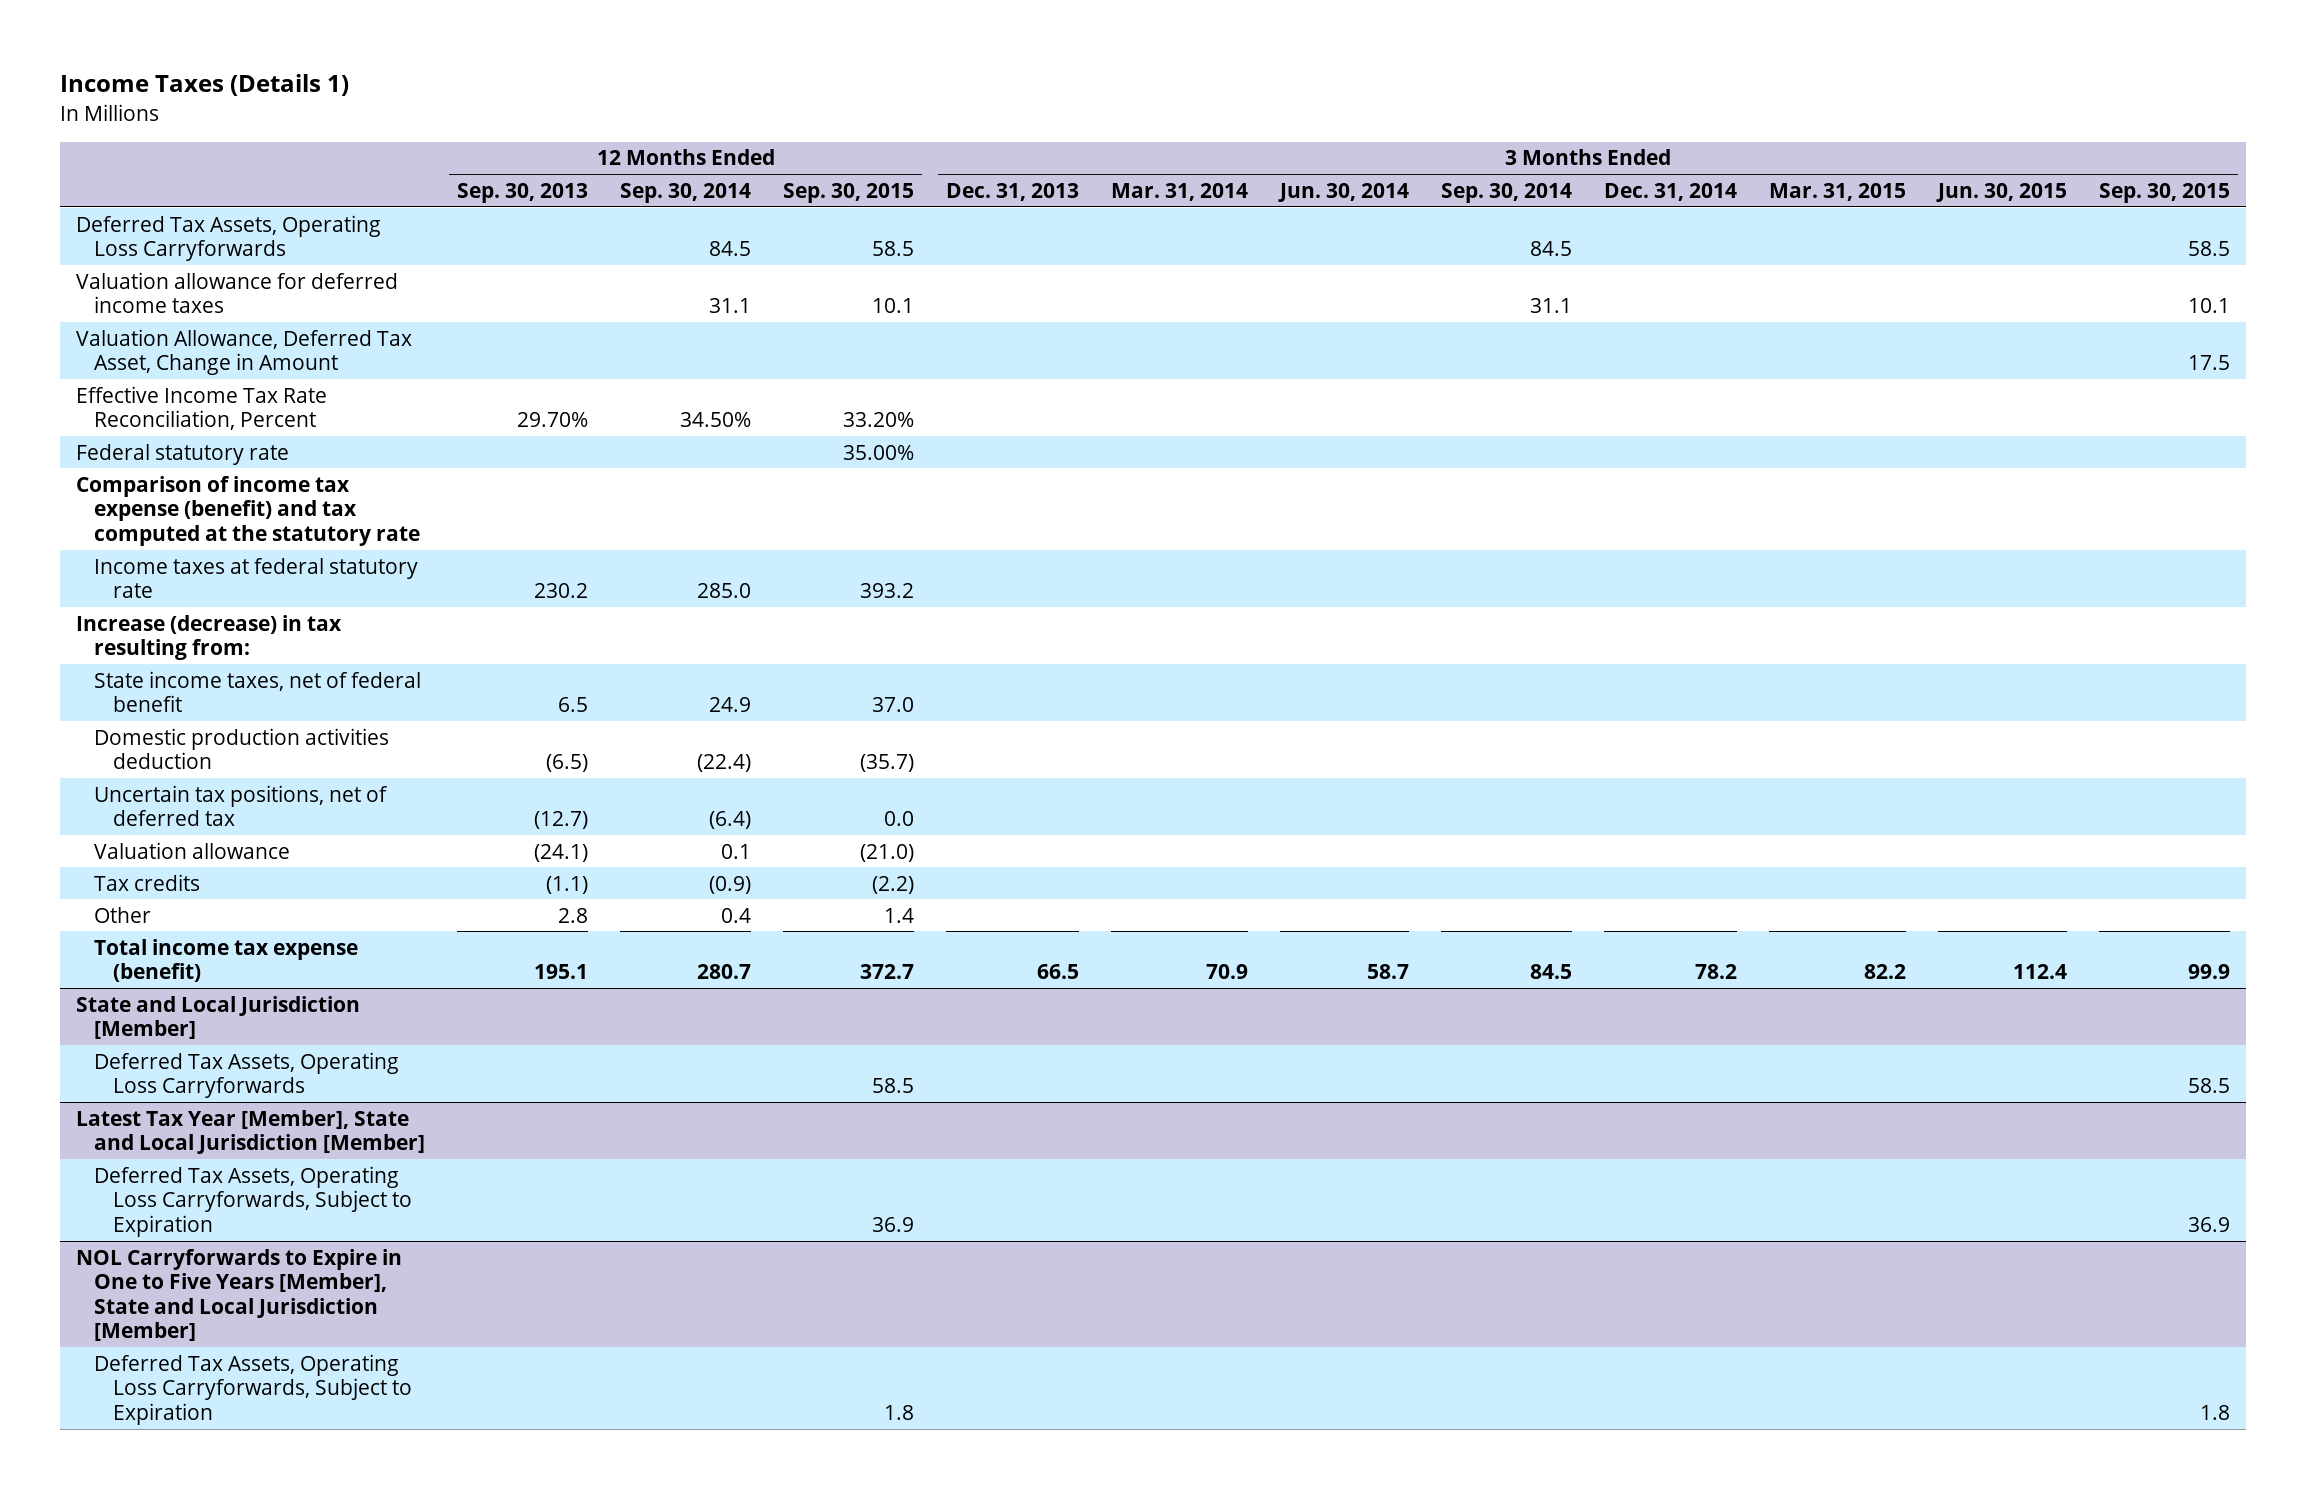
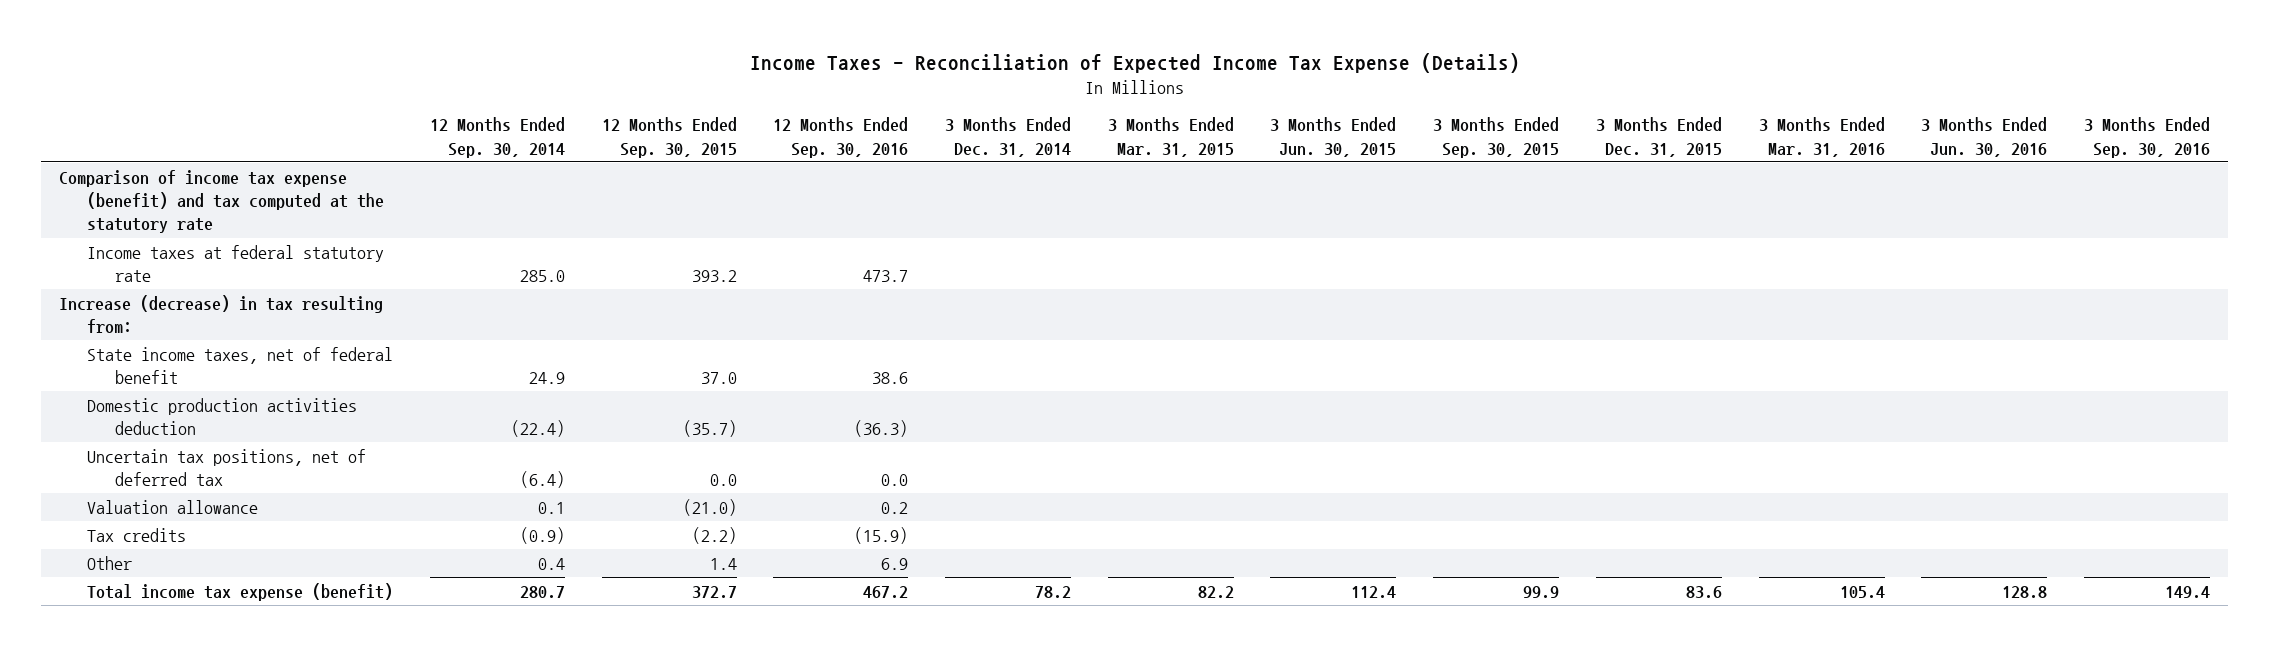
[59,74,349,97] Income Taxes (Details 1) -> [749,52,1520,73] Income Taxes - Reconciliation of Expected Income Tax Expense (Details)
[457,182,589,203] Sep. 30, 2013 -> none
[946,182,1080,201] Dec. 31, 2013 -> none
[1111,182,1249,201] Mar. 31, 2014 -> none
[1278,182,1410,202] Jun. 30, 2014 -> none
[1441,182,1573,203] Sep. 30, 2014 -> none
none -> [773,117,909,158] 12 Months Ended Sep. 30, 2016
none -> [1595,117,1722,157] 3 Months Ended Dec. 31, 2015
none -> [1758,117,1885,157] 3 Months Ended Mar. 31, 2016
none -> [1921,117,2048,157] 3 Months Ended Jun. 30, 2016
none -> [2083,117,2210,158] 3 Months Ended Sep. 30, 2016
[75,214,381,262] Deferred Tax Assets, Operating Loss Carryforwards -> none
[75,271,398,314] Valuation allowance for deferred income taxes -> none
[75,328,412,376] Valuation Allowance, Deferred Tax Asset, Change in Amount -> none
[75,385,327,431] Effective Income Tax Rate Reconciliation, Percent -> none
[75,443,289,465] Federal statutory rate -> none
[75,995,360,1040] State and Local Jurisdiction [Member] -> none
[94,1051,400,1099] Deferred Tax Assets, Operating Loss Carryforwards -> none
[75,1109,426,1155] Latest Tax Year [Member], State and Local Jurisdiction [Member] -> none
[94,1165,412,1237] Deferred Tax Assets, Operating Loss Carryforwards, Subject to Expiration -> none
[75,1248,402,1342] NOL Carryforwards to Expire in One to Five Years [Member], State and Local Jurisdiction [Member] -> none
[94,1353,412,1425] Deferred Tax Assets, Operating Loss Carryforwards, Subject to Expiration -> none

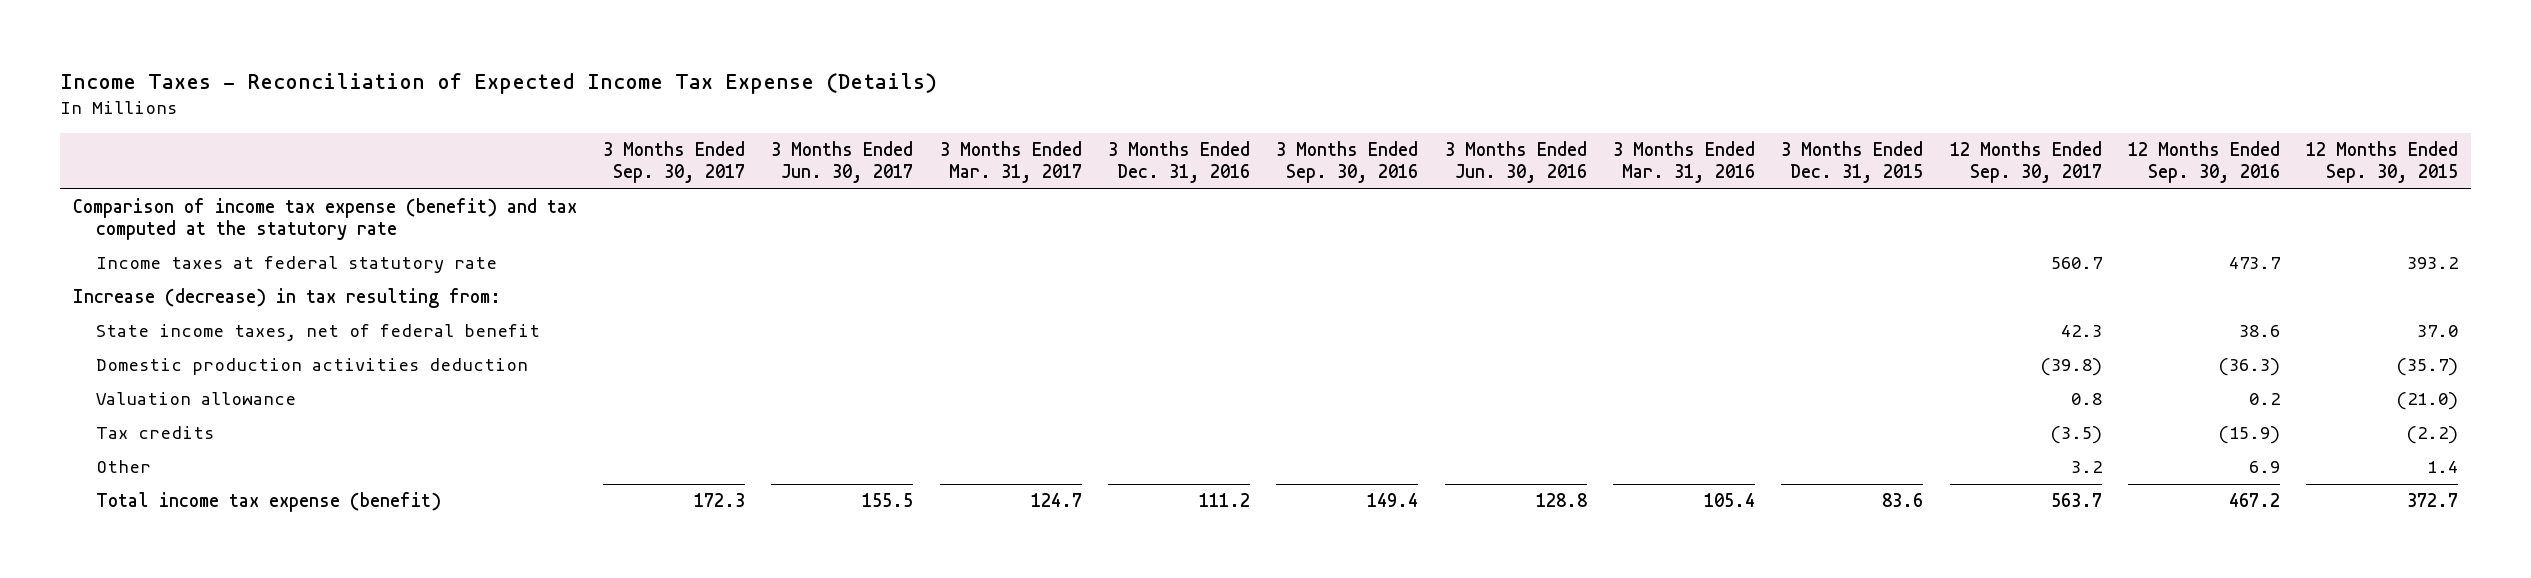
[429,117,565,158] 12 Months Ended Sep. 30, 2014 -> none
[945,117,1072,157] 3 Months Ended Dec. 31, 2014 -> none
[1107,117,1234,157] 3 Months Ended Mar. 31, 2015 -> none
[1270,117,1397,157] 3 Months Ended Jun. 30, 2015 -> none
[1433,117,1560,158] 3 Months Ended Sep. 30, 2015 -> none
none -> [603,141,746,184] 3 Months Ended Sep. 30, 2017
none -> [771,141,914,184] 3 Months Ended Jun. 30, 2017
none -> [939,141,1082,184] 3 Months Ended Mar. 31, 2017
none -> [1108,141,1251,184] 3 Months Ended Dec. 31, 2016
none -> [1949,141,2102,184] 12 Months Ended Sep. 30, 2017
[87,448,367,487] Uncertain tax positions, net of deferred tax -> none

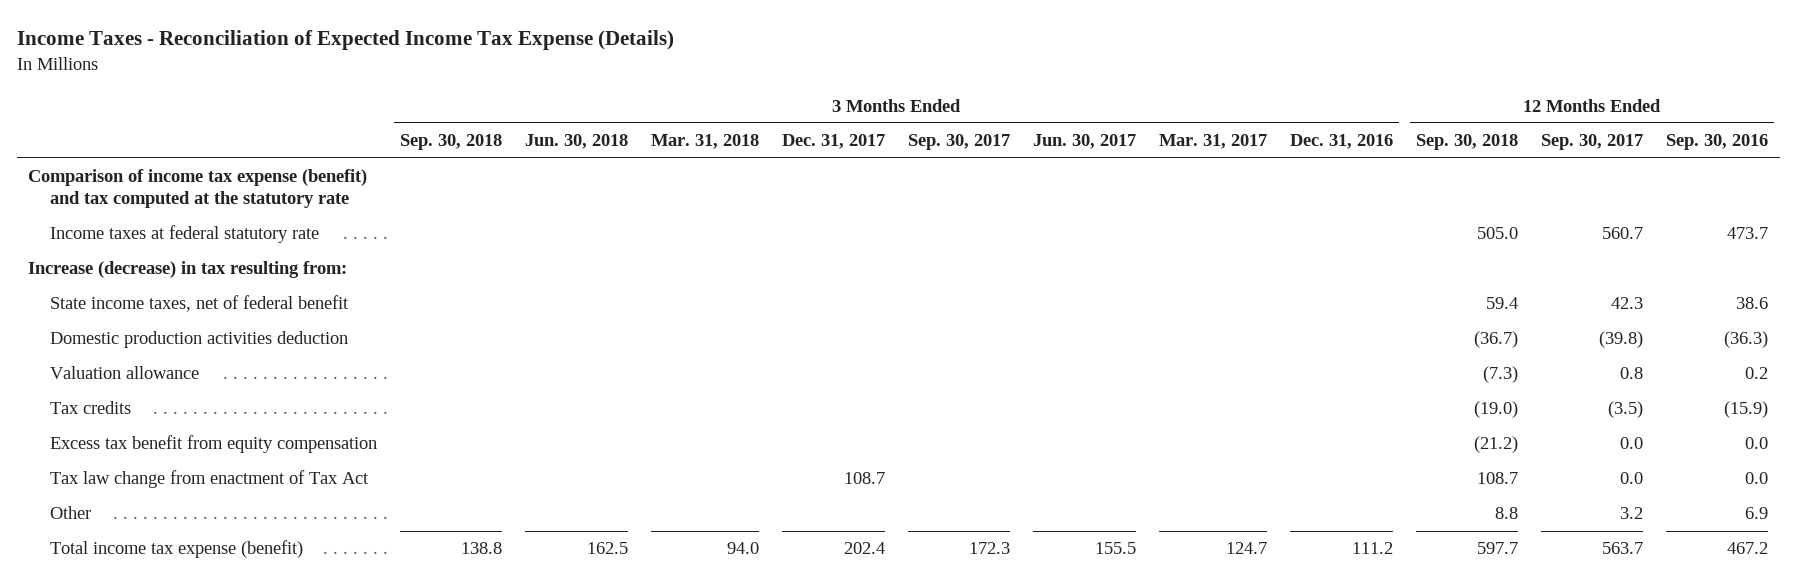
[1276,141,1419,184] 3 Months Ended Sep. 30, 2016 -> none
[1444,141,1587,184] 3 Months Ended Jun. 30, 2016 -> none
[1612,141,1755,184] 3 Months Ended Mar. 31, 2016 -> none
[1781,141,1924,184] 3 Months Ended Dec. 31, 2015 -> none
[2306,141,2459,184] 12 Months Ended Sep. 30, 2015 -> none
none -> [399,134,502,151] Sep. 30, 2018
none -> [524,134,628,150] Jun. 30, 2018
none -> [650,134,759,150] Mar. 31, 2018
none -> [781,134,885,150] Dec. 31, 2017
none -> [1415,134,1518,151] Sep. 30, 2018
none -> [49,435,377,454] Excess tax benefit from equity compensation
none -> [49,470,369,489] Tax law change from enactment of Tax Act

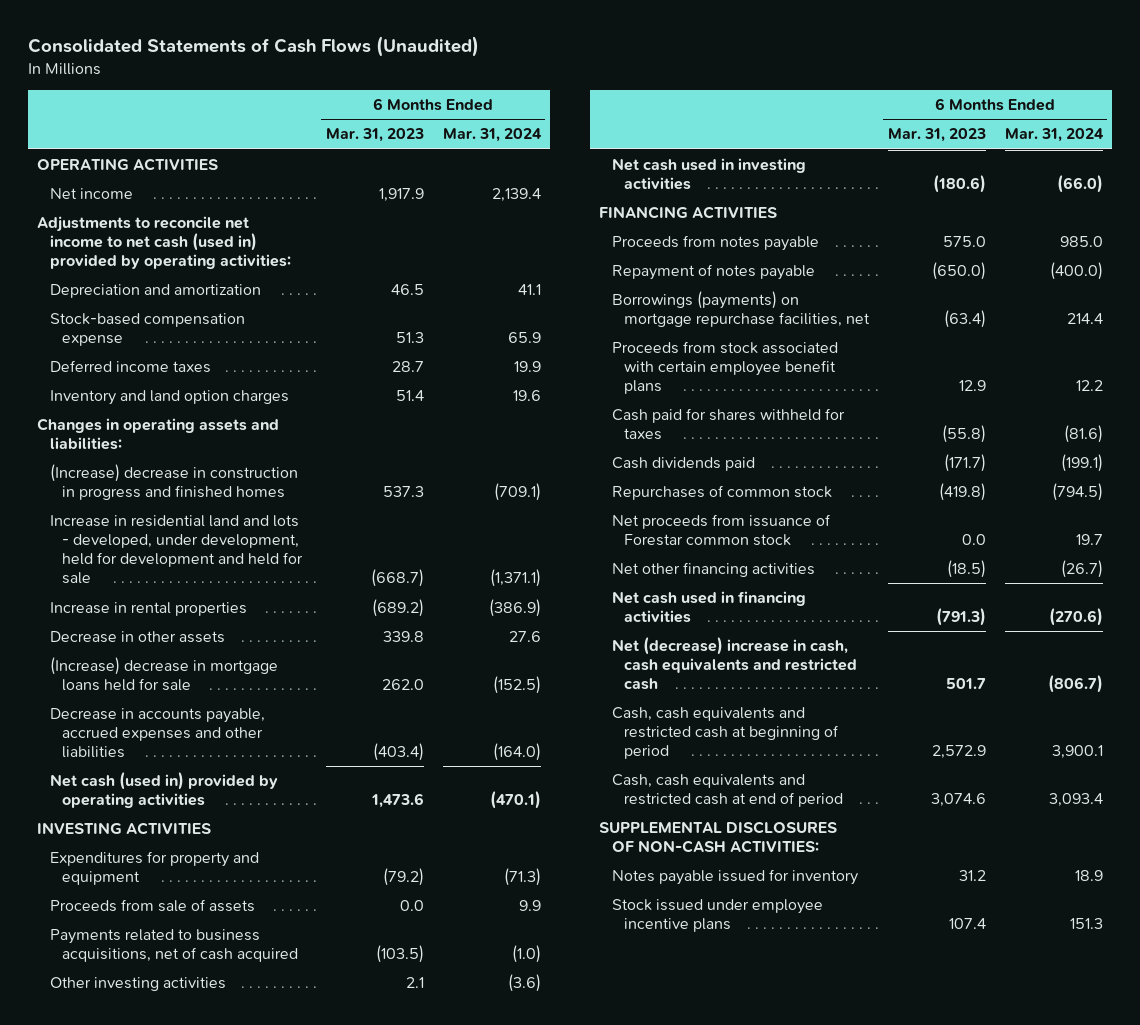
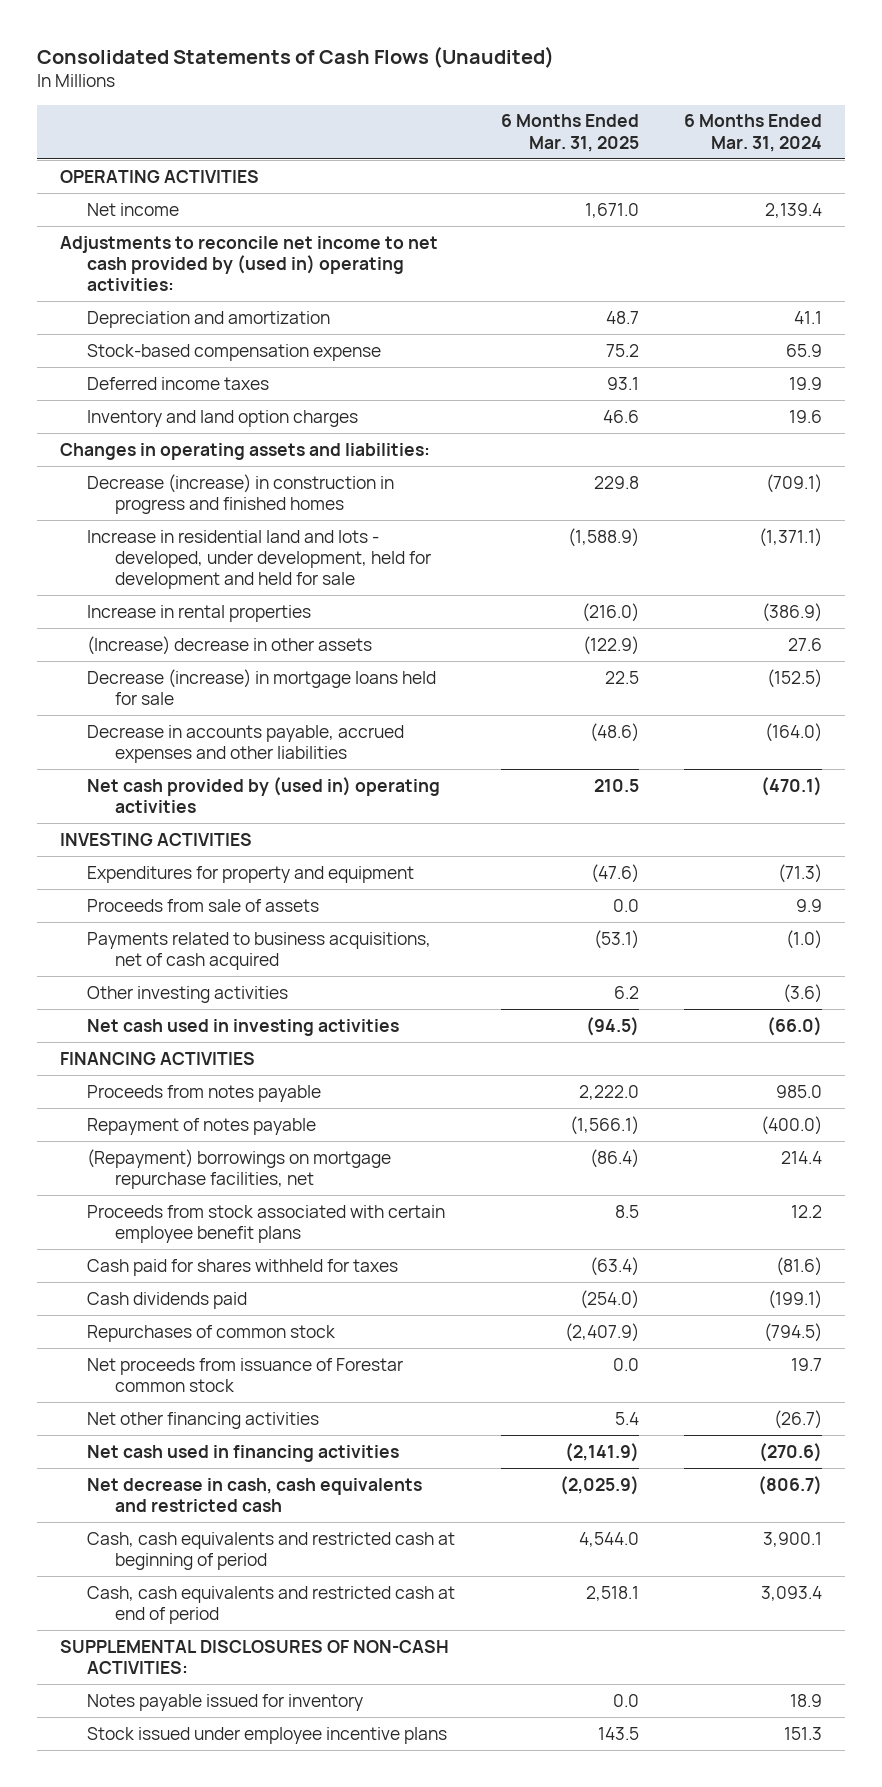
[325,128,424,143] Mar. 31, 2023 -> none
none -> [500,114,639,152] 6 Months Ended Mar. 31, 2025
[36,216,291,270] Adjustments to reconcile net income to net cash (used in) provided by operating activities: -> [59,235,438,292] Adjustments to reconcile net income to net cash provided by (used in) operating activities:
[49,464,298,501] (Increase) decrease in construction in progress and finished homes -> [87,473,395,514] Decrease (increase) in construction in progress and finished homes
[49,631,225,644] Decrease in other assets -> [87,635,373,655] (Increase) decrease in other assets
[49,657,278,692] (Increase) decrease in mortgage loans held for sale -> [87,668,437,705] Decrease (increase) in mortgage loans held for sale
[49,772,278,809] Net cash (used in) provided by operating activities -> [87,776,441,813] Net cash provided by (used in) operating activities
[611,291,871,328] Borrowings (payments) on mortgage repurchase facilities, net -> [87,1148,392,1189] (Repayment) borrowings on mortgage repurchase facilities, net
[611,637,858,691] Net (decrease) increase in cash, cash equivalents and restricted cash -> [87,1477,423,1512] Net decrease in cash, cash equivalents and restricted cash

